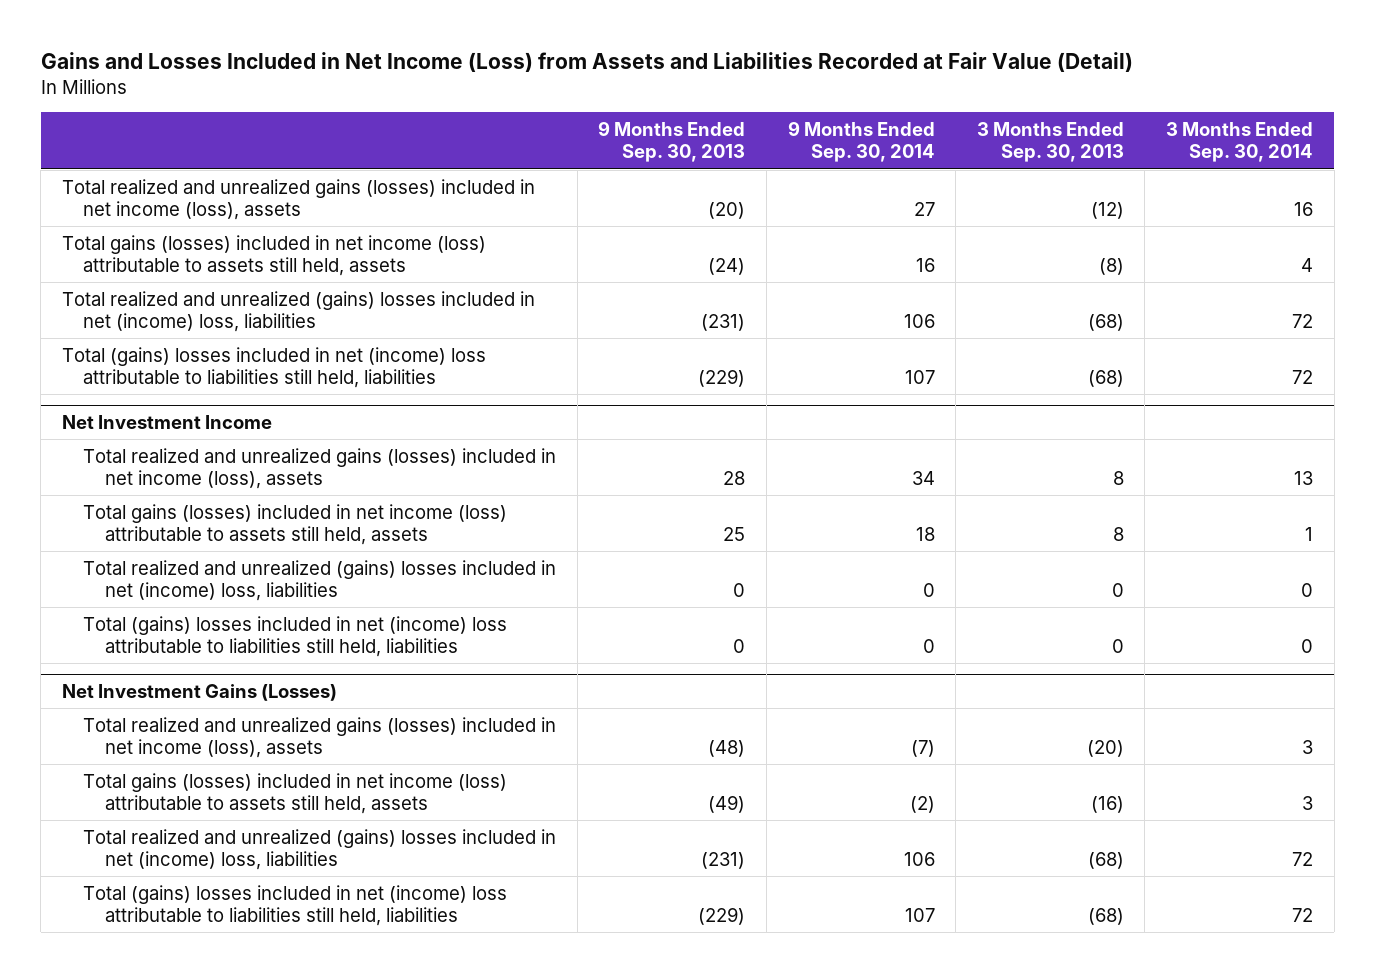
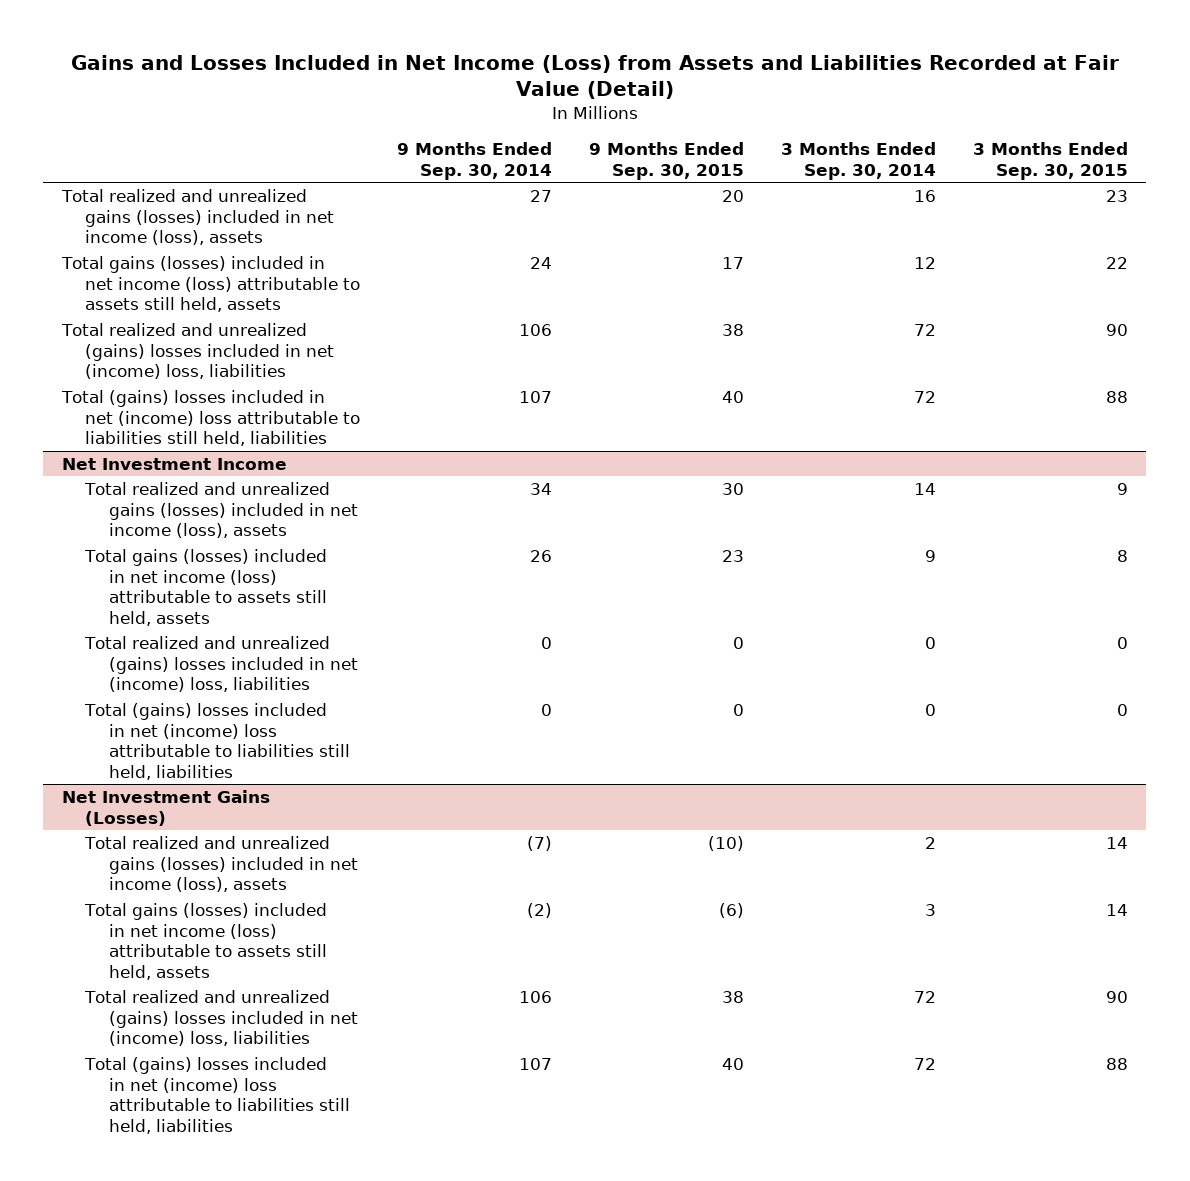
[598,120,746,163] 9 Months Ended Sep. 30, 2013 -> none
[976,121,1124,163] 3 Months Ended Sep. 30, 2013 -> none
none -> [589,142,745,180] 9 Months Ended Sep. 30, 2015
none -> [972,142,1128,180] 3 Months Ended Sep. 30, 2015
[915,258,935,273] 16 -> [530,256,553,269] 24
[1300,258,1313,273] 4 -> [914,256,937,269] 12
[1293,471,1313,486] 13 -> [914,482,937,495] 14
[915,527,935,542] 18 -> [530,549,553,562] 26
[1304,527,1313,542] 1 -> [925,549,937,562] 9
[1301,740,1313,755] 3 -> [925,836,937,849] 2

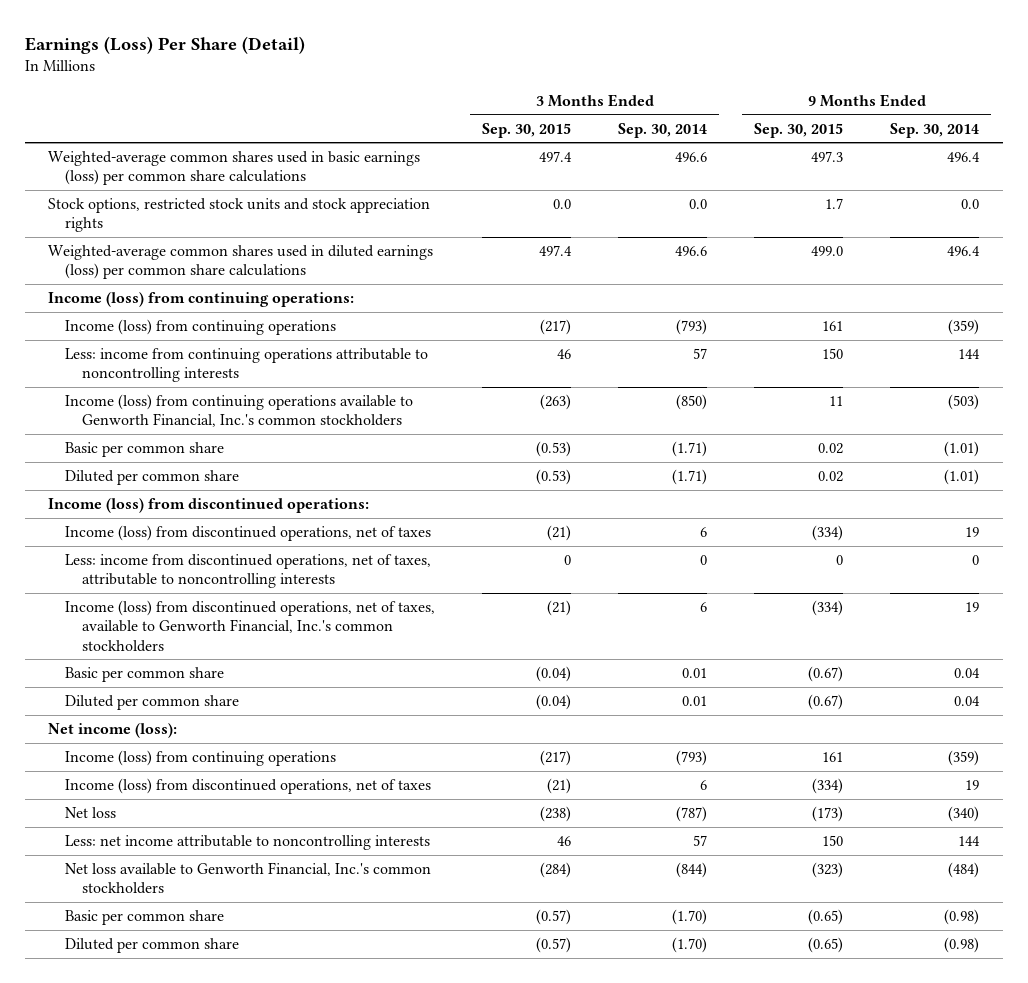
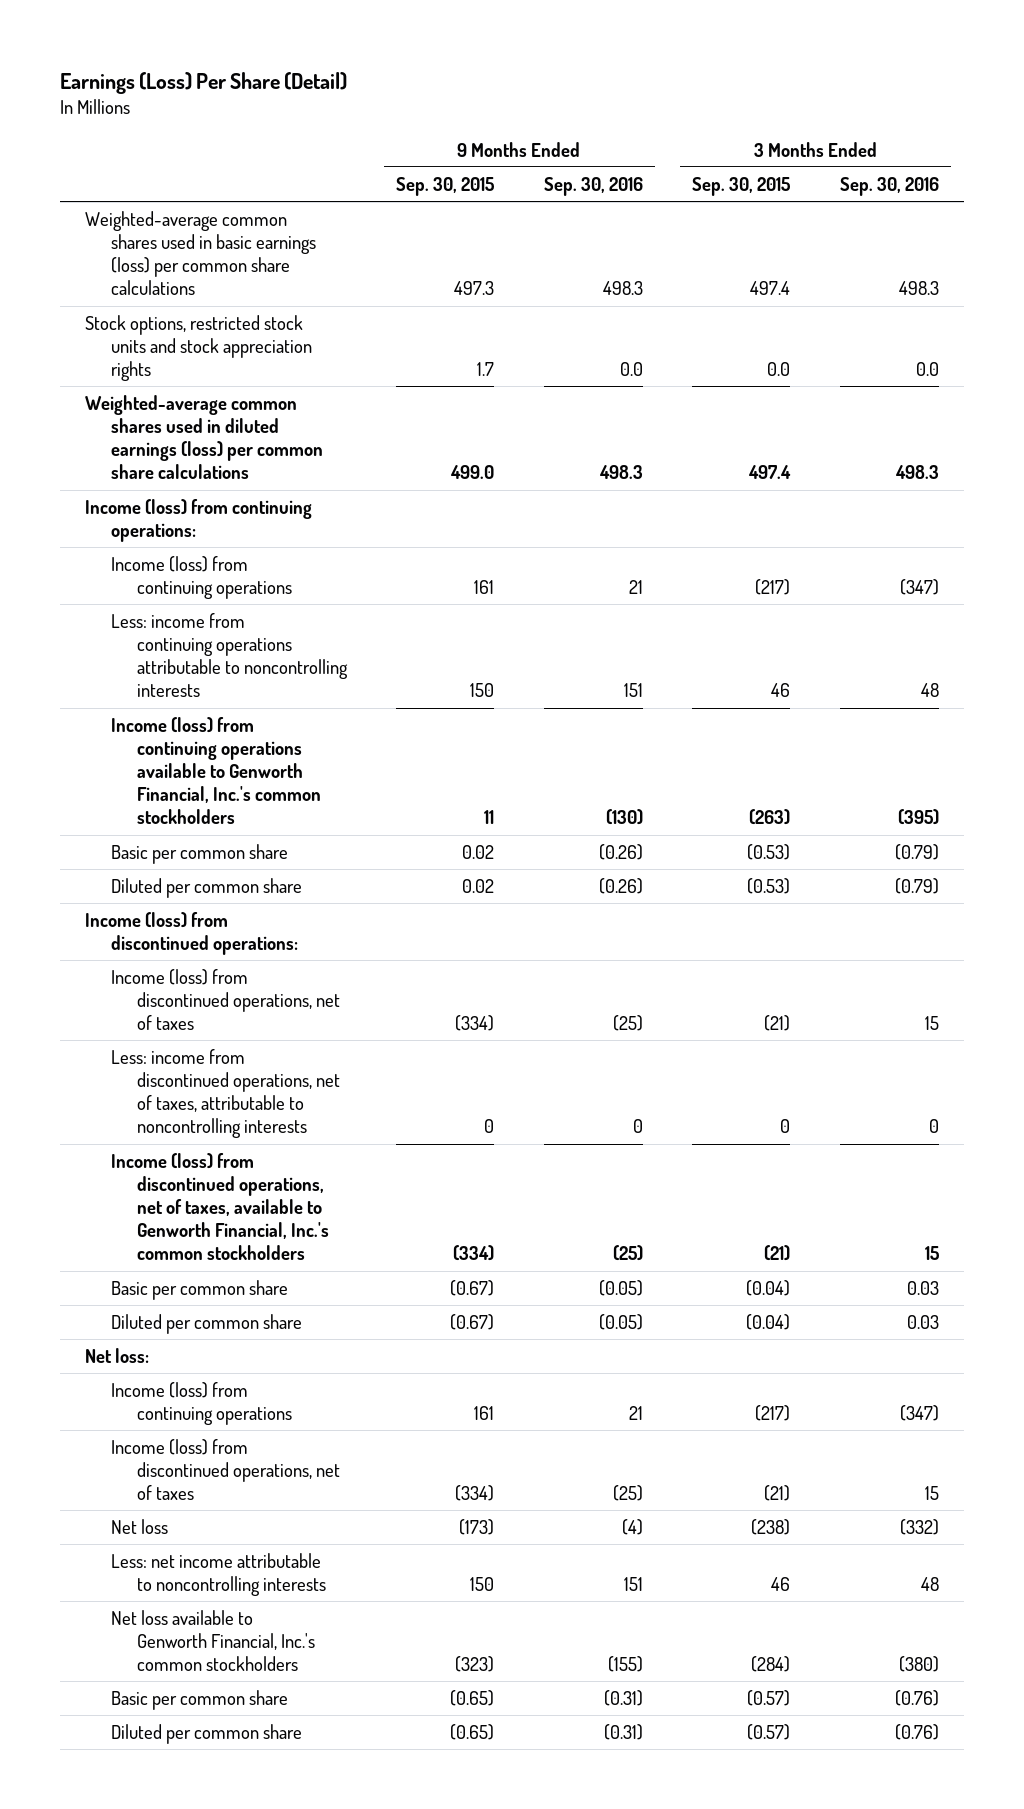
[618,122,708,138] Sep. 30, 2014 -> none
[890,122,980,138] Sep. 30, 2014 -> none
none -> [543,176,643,196] Sep. 30, 2016
none -> [839,176,939,196] Sep. 30, 2016
[48,722,178,738] Net income (loss): -> [85,1347,150,1363] Net loss:

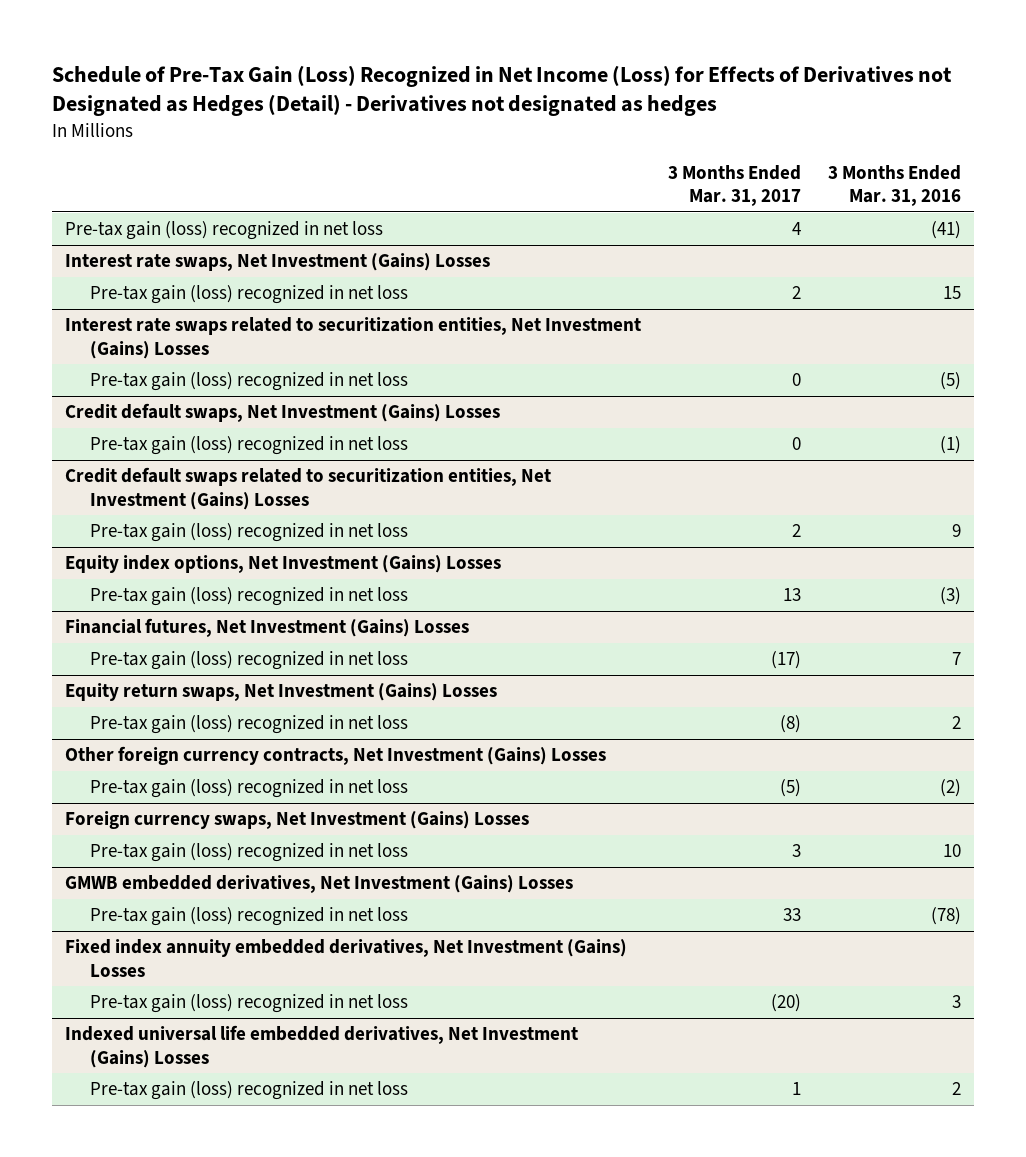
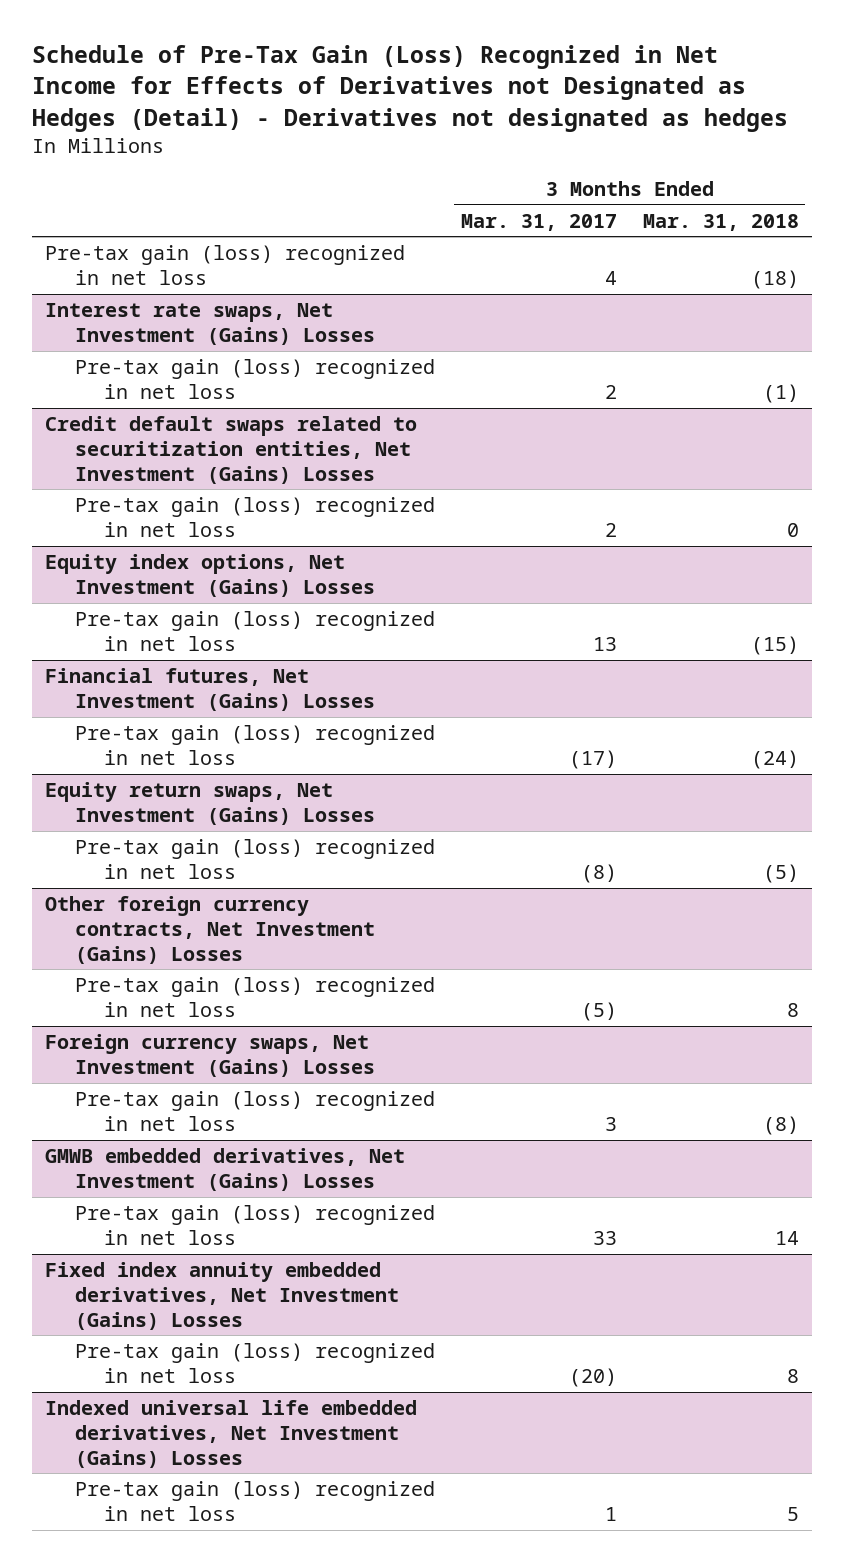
[51,64,952,117] Schedule of Pre-Tax Gain (Loss) Recognized in Net Income (Loss) for Effects of Derivatives not Designated as Hedges (Detail) - Derivatives not designated as hedges -> [32,45,789,132] Schedule of Pre-Tax Gain (Loss) Recognized in Net Income for Effects of Derivatives not Designated as Hedges (Detail) - Derivatives not designated as hedges
[827,165,961,207] 3 Months Ended Mar. 31, 2016 -> none
none -> [642,213,799,231] Mar. 31, 2018
[65,317,642,359] Interest rate swaps related to securitization entities, Net Investment (Gains) Losses -> none
[89,372,408,392] Pre-tax gain (loss) recognized in net loss -> none
[65,403,501,423] Credit default swaps, Net Investment (Gains) Losses -> none
[89,436,408,456] Pre-tax gain (loss) recognized in net loss -> none

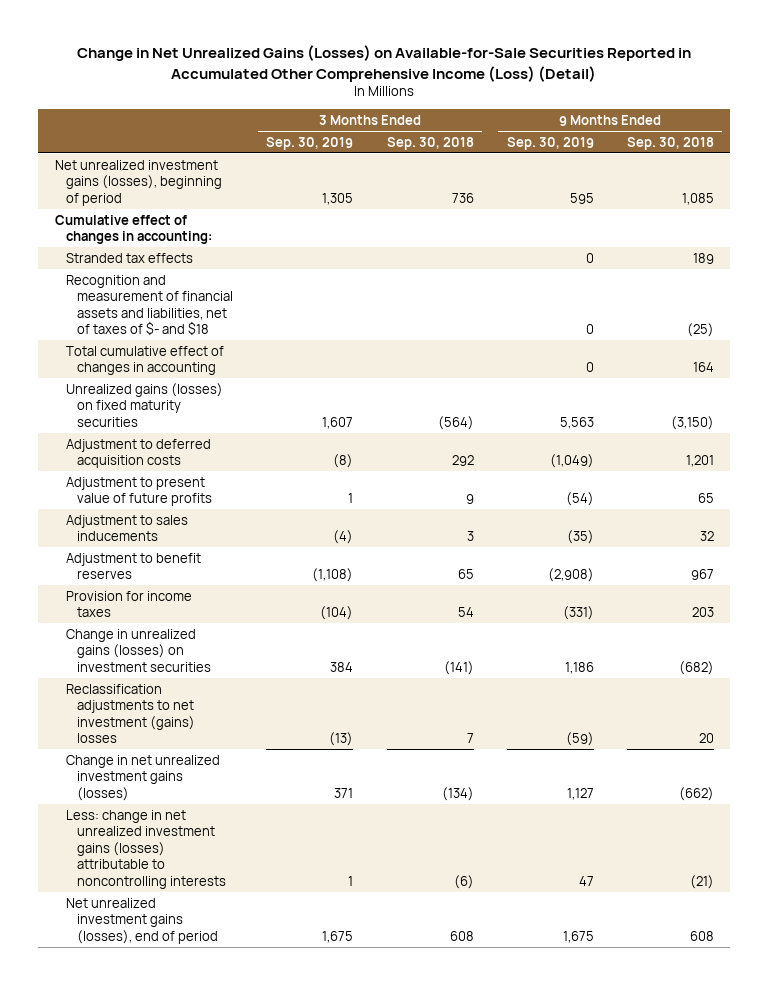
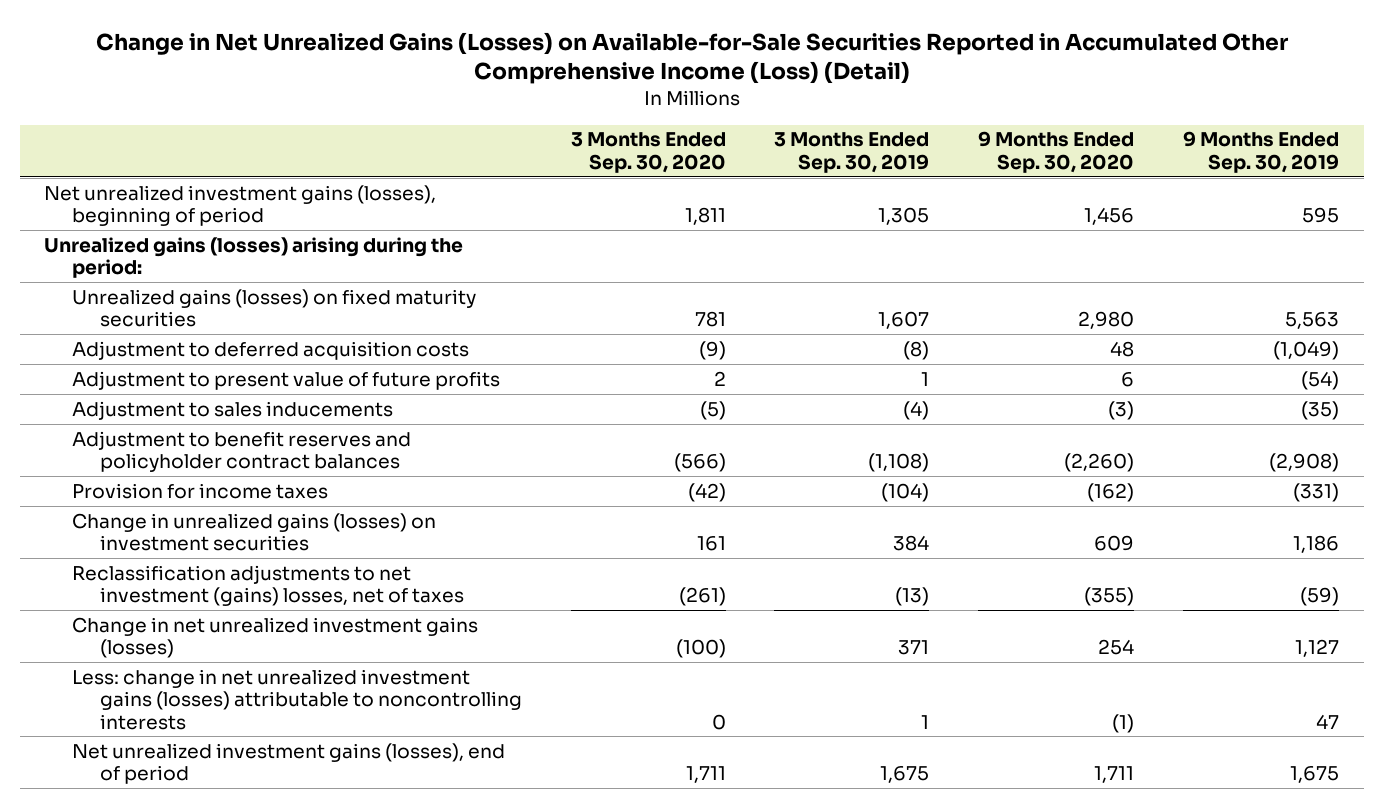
[386,136,474,150] Sep. 30, 2018 -> none
[626,136,714,150] Sep. 30, 2018 -> none
none -> [570,132,726,173] 3 Months Ended Sep. 30, 2020
none -> [978,131,1135,173] 9 Months Ended Sep. 30, 2020
[54,214,212,245] Cumulative effect of changes in accounting: -> none
[65,252,193,263] Stranded tax effects -> none
[65,274,234,336] Recognition and measurement of financial assets and liabilities, net of taxes of $- and $18 -> none
[65,345,224,376] Total cumulative effect of changes in accounting -> none
none -> [44,236,464,279] Unrealized gains (losses) arising during the period:
[65,552,201,580] Adjustment to benefit reserves -> [72,430,412,473] Adjustment to benefit reserves and policyholder contract balances
[65,683,196,744] Reclassification adjustments to net investment (gains) losses -> [72,564,464,607] Reclassification adjustments to net investment (gains) losses, net of taxes

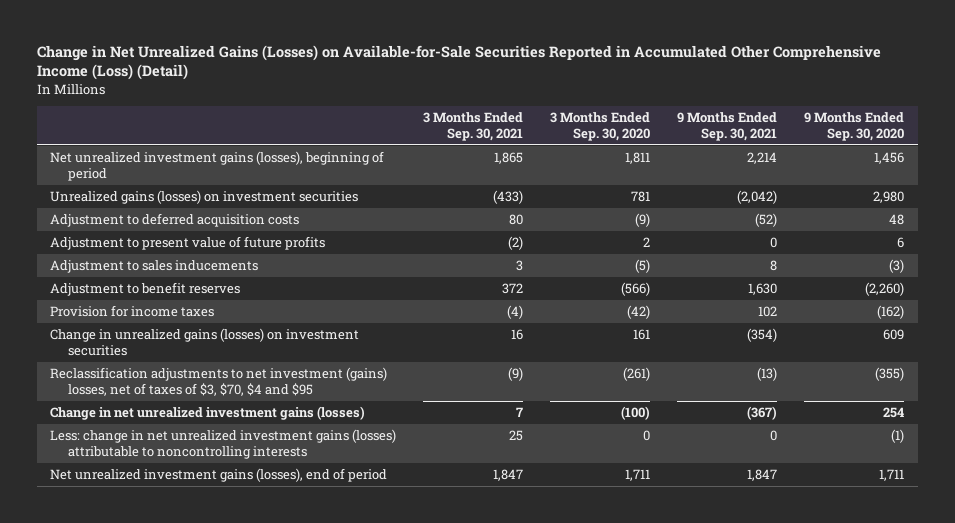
[774,132,930,173] 3 Months Ended Sep. 30, 2019 -> none
[1183,131,1340,173] 9 Months Ended Sep. 30, 2019 -> none
none -> [423,112,524,141] 3 Months Ended Sep. 30, 2021
none -> [677,112,778,141] 9 Months Ended Sep. 30, 2021
[44,236,464,279] Unrealized gains (losses) arising during the period: -> none
[72,288,477,328] Unrealized gains (losses) on fixed maturity securities -> [50,190,359,205] Unrealized gains (losses) on investment securities
[72,430,412,473] Adjustment to benefit reserves and policyholder contract balances -> [50,282,241,297] Adjustment to benefit reserves
[72,564,464,607] Reclassification adjustments to net investment (gains) losses, net of taxes -> [50,367,388,396] Reclassification adjustments to net investment (gains) losses, net of taxes of $3, $70, $4 and $95

